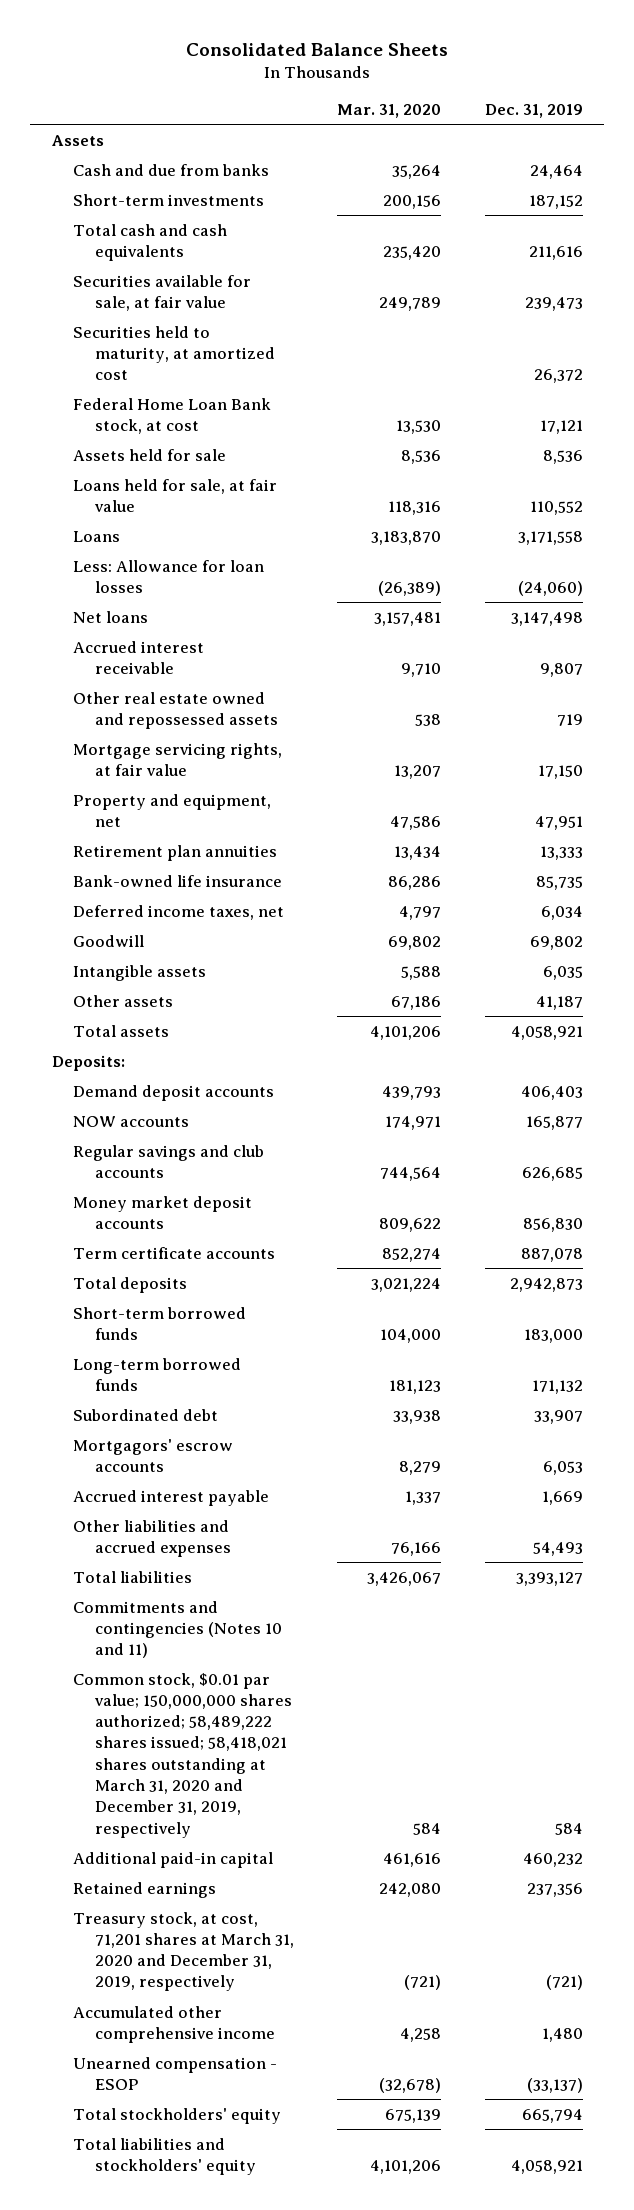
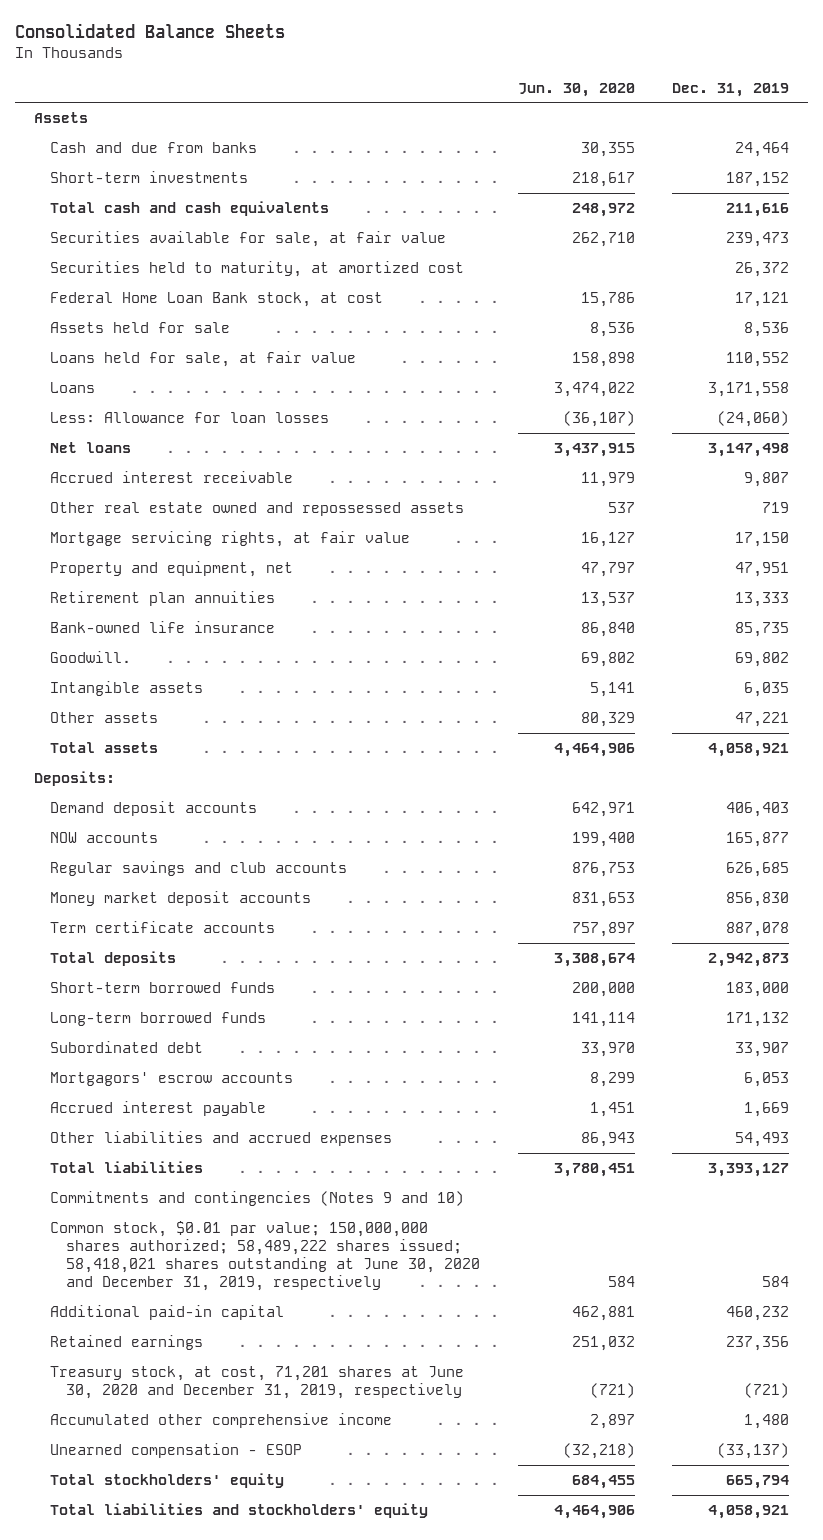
[337,104,442,119] Mar. 31, 2020 -> none
none -> [517,82,635,97] Jun. 30, 2020
[73,904,285,920] Deferred income taxes, net -> none
[73,934,145,947] Goodwill -> [49,651,131,664] Goodwill.
[535,995,583,1010] 41,187 -> [735,712,790,728] 47,221
[73,1600,283,1659] Commitments and contingencies (Notes 10 and 11) -> [49,1191,464,1207] Commitments and contingencies (Notes 9 and 10)
[73,1672,293,1838] Common stock, $0.01 par value; 150,000,000 shares authorized; 58,489,222 shares issued; 58,418,021 shares outstanding at March 31, 2020 and December 31, 2019, respectively -> [49,1221,481,1292] Common stock, $0.01 par value; 150,000,000 shares authorized; 58,489,222 shares issued; 58,418,021 shares outstanding at June 30, 2020 and December 31, 2019, respectively
[73,1911,295,1992] Treasury stock, at cost, 71,201 shares at March 31, 2020 and December 31, 2019, respectively -> [49,1366,464,1400] Treasury stock, at cost, 71,201 shares at June 30, 2020 and December 31, 2019, respectively

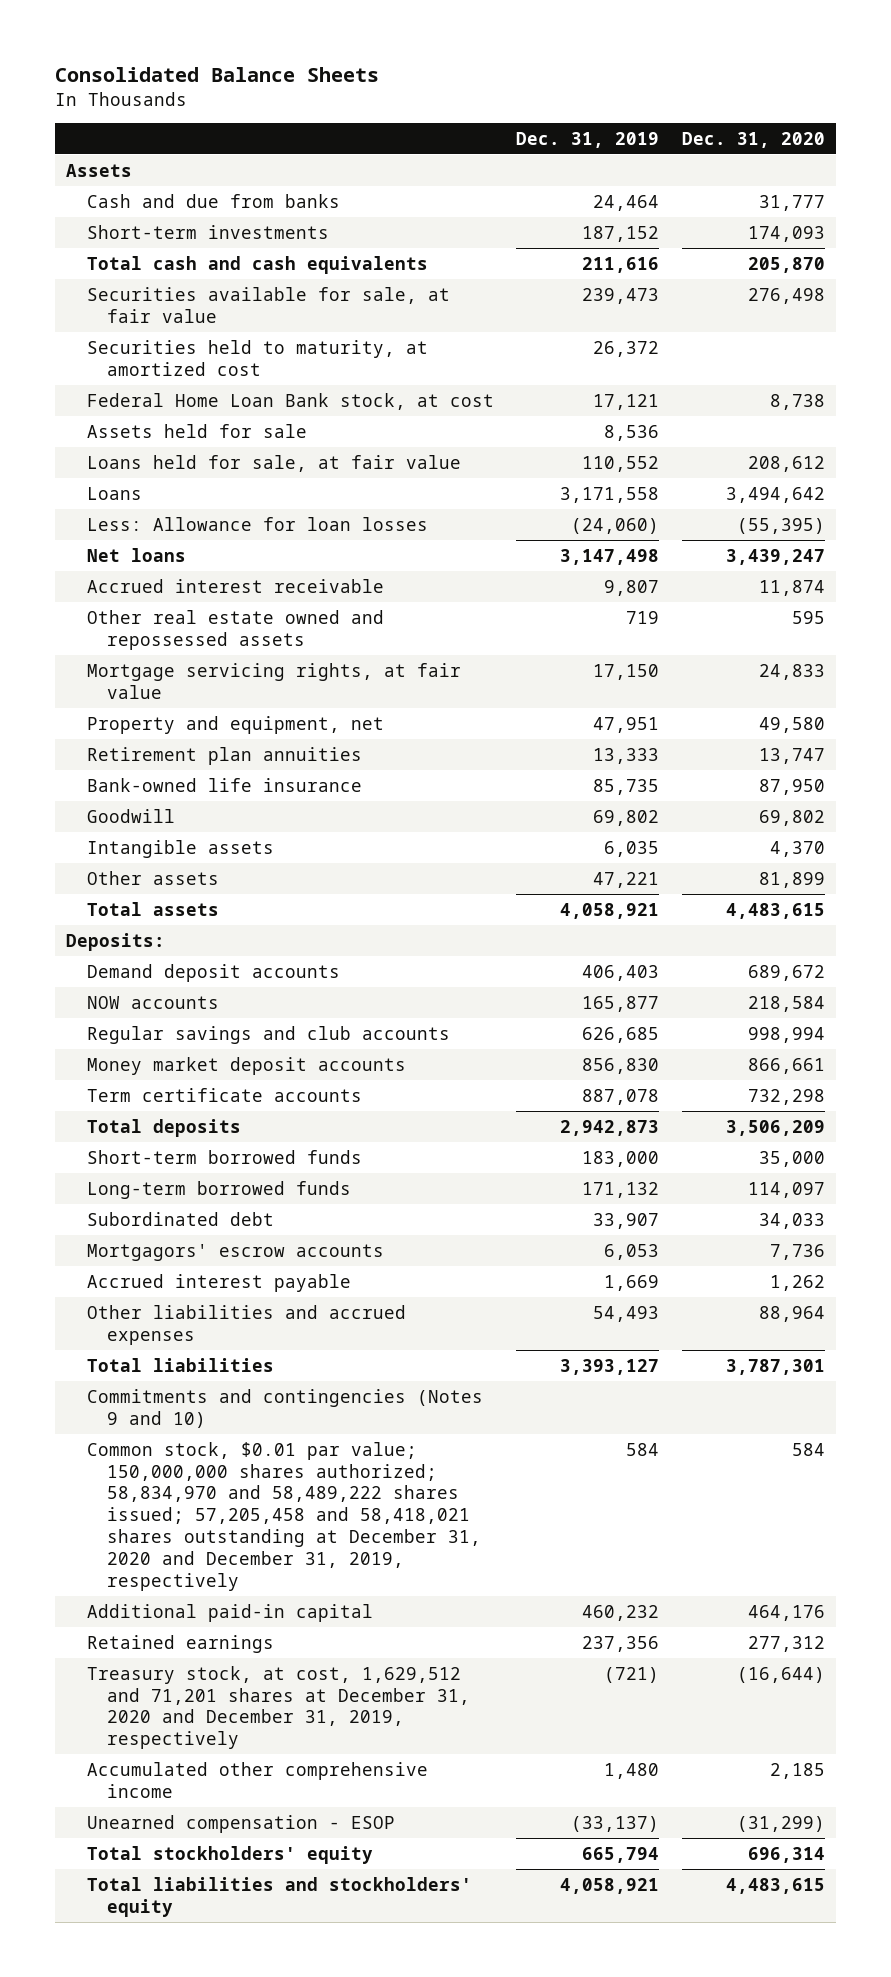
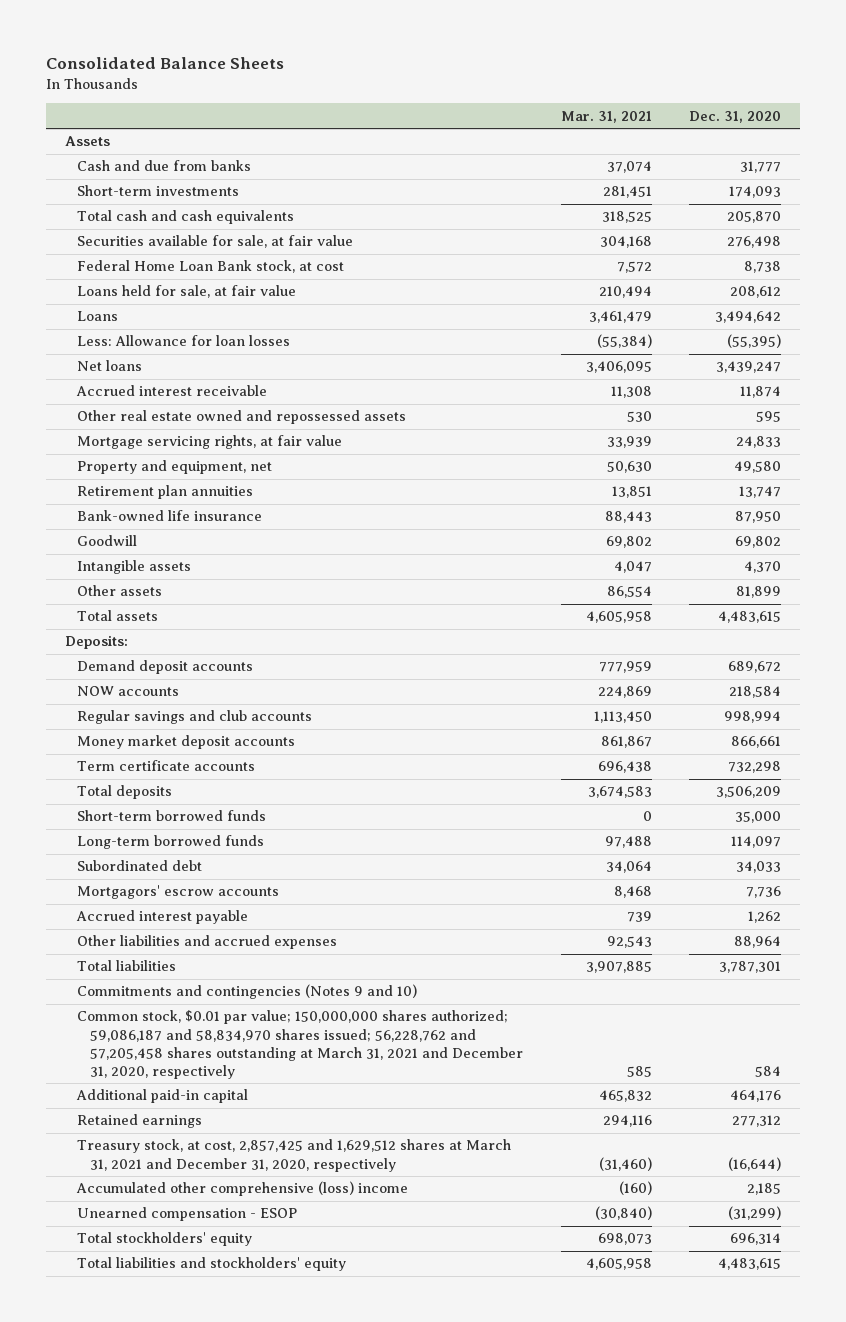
[516,131,660,148] Dec. 31, 2019 -> none
none -> [560,110,652,123] Mar. 31, 2021
[86,339,428,376] Securities held to maturity, at amortized cost -> none
[86,423,307,438] Assets held for sale -> none
[86,1441,482,1591] Common stock, $0.01 par value; 150,000,000 shares authorized; 58,834,970 and 58,489,222 shares issued; 57,205,458 and 58,418,021 shares outstanding at December 31, 2020 and December 31, 2019, respectively -> [77,1010,523,1079] Common stock, $0.01 par value; 150,000,000 shares authorized; 59,086,187 and 58,834,970 shares issued; 56,228,762 and 57,205,458 shares outstanding at March 31, 2021 and December 31, 2020, respectively
[86,1665,471,1750] Treasury stock, at cost, 1,629,512 and 71,201 shares at December 31, 2020 and December 31, 2019, respectively -> [77,1139,512,1172] Treasury stock, at cost, 2,857,425 and 1,629,512 shares at March 31, 2021 and December 31, 2020, respectively
[86,1761,428,1798] Accumulated other comprehensive income -> [76,1181,409,1197] Accumulated other comprehensive (loss) income

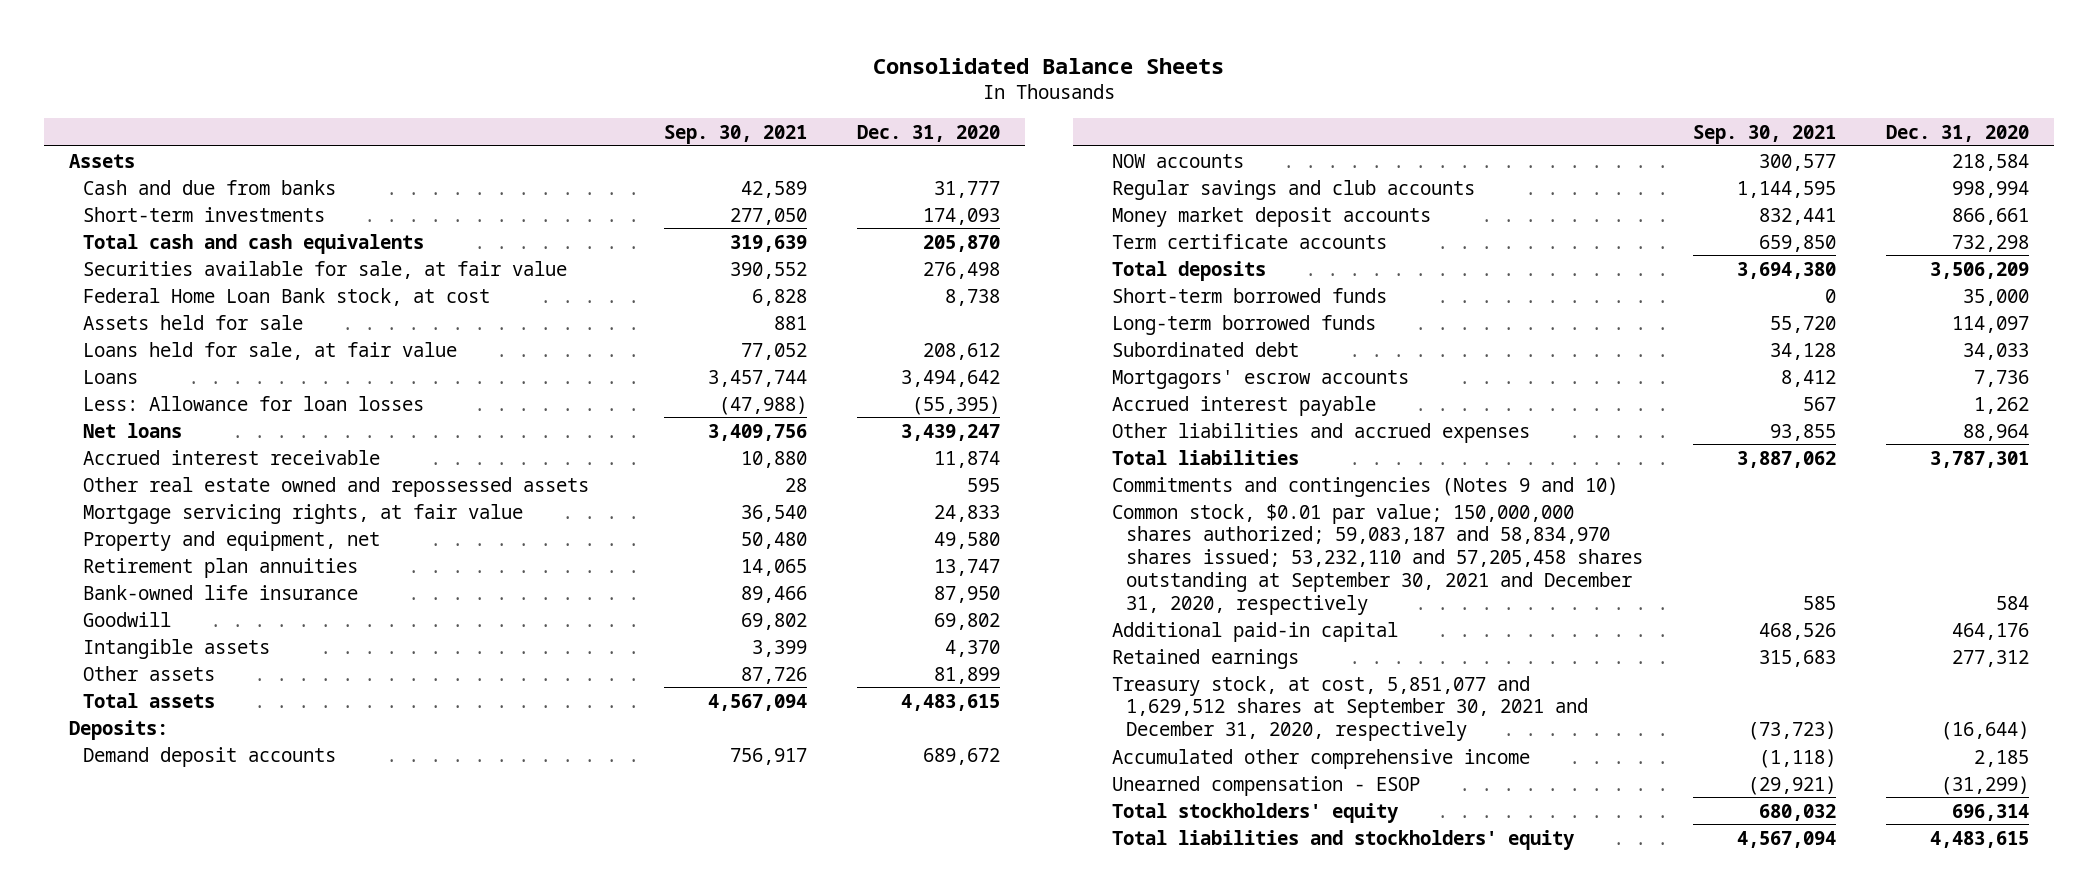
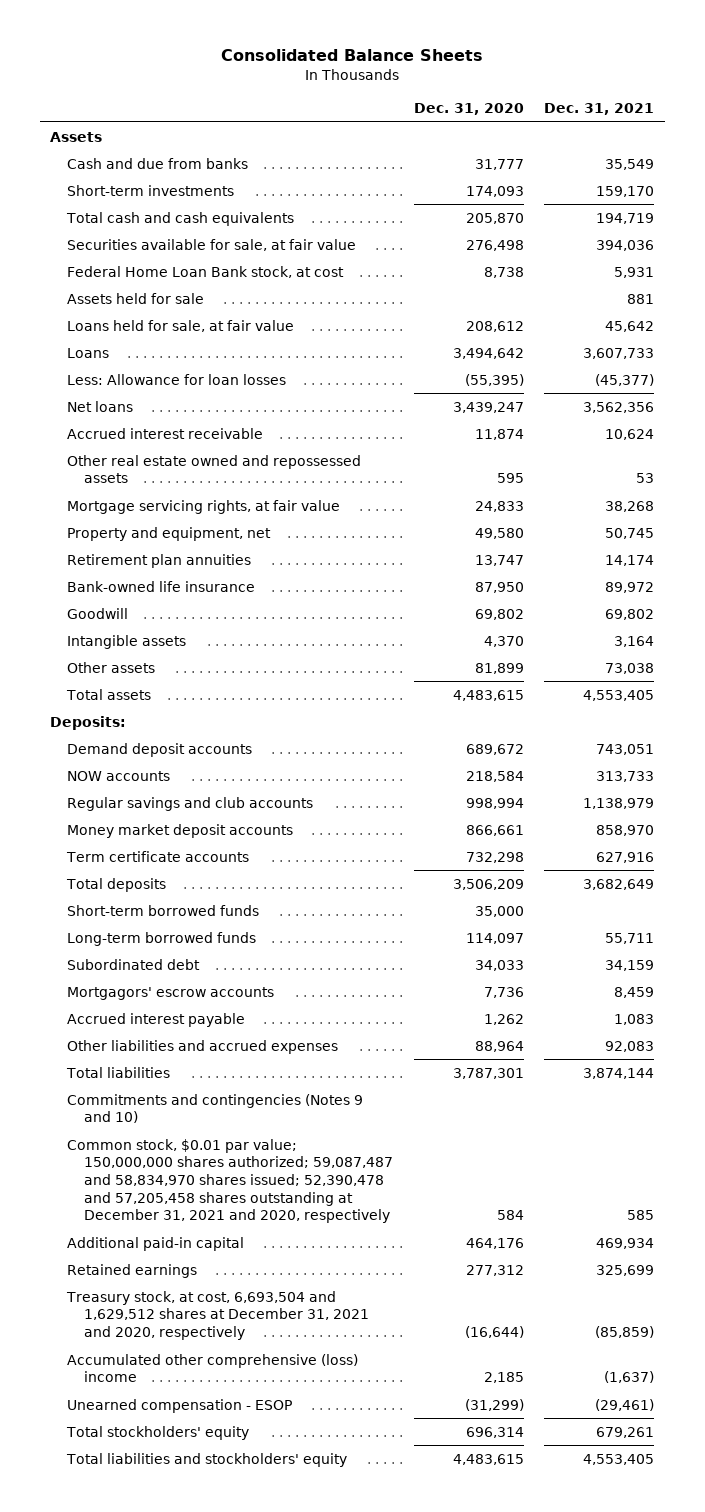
[664,125,808,145] Sep. 30, 2021 -> none
none -> [544,103,655,116] Dec. 31, 2021
[1112,503,1644,615] Common stock, $0.01 par value; 150,000,000 shares authorized; 59,083,187 and 58,834,970 shares issued; 53,232,110 and 57,205,458 shares outstanding at September 30, 2021 and December 31, 2020, respectively -> [66,1138,393,1224] Common stock, $0.01 par value; 150,000,000 shares authorized; 59,087,487 and 58,834,970 shares issued; 52,390,478 and 57,205,458 shares outstanding at December 31, 2021 and 2020, respectively
[1112,675,1589,742] Treasury stock, at cost, 5,851,077 and 1,629,512 shares at September 30, 2021 and December 31, 2020, respectively -> [65,1290,369,1340] Treasury stock, at cost, 6,693,504 and 1,629,512 shares at December 31, 2021 and 2020, respectively
[1112,748,1531,769] Accumulated other comprehensive income -> [66,1353,358,1383] Accumulated other comprehensive (loss) income

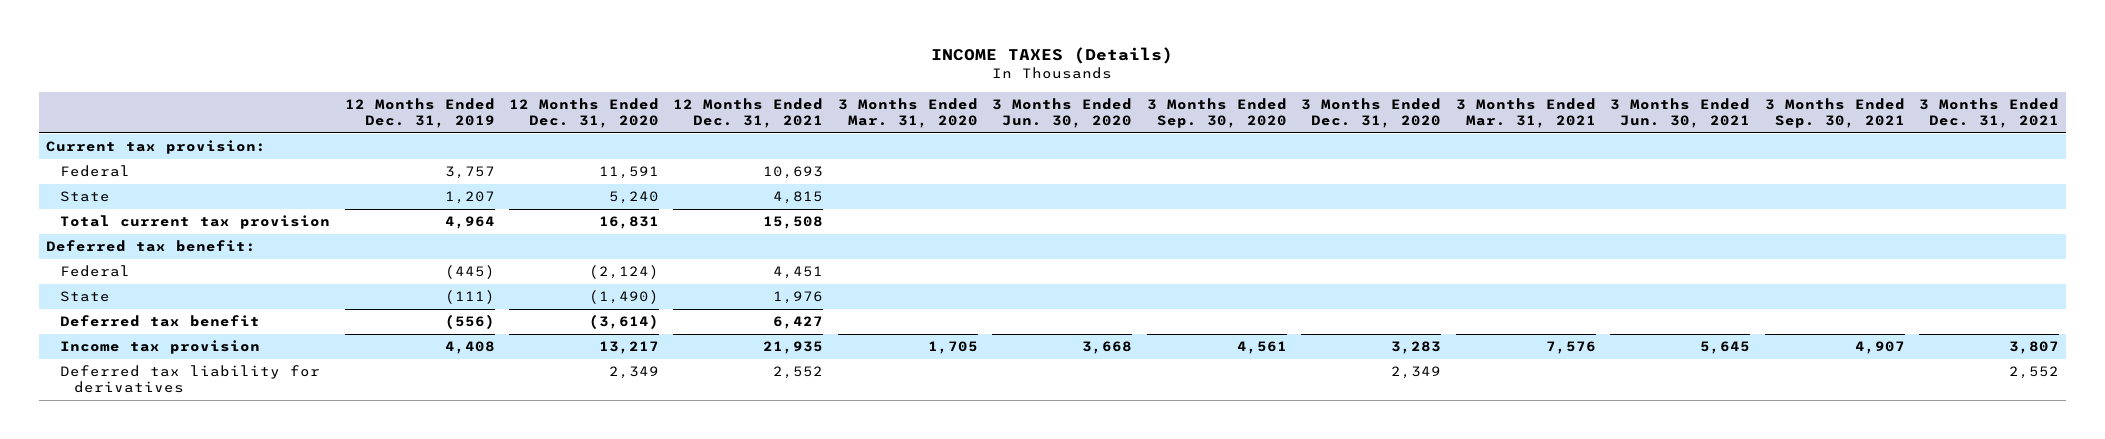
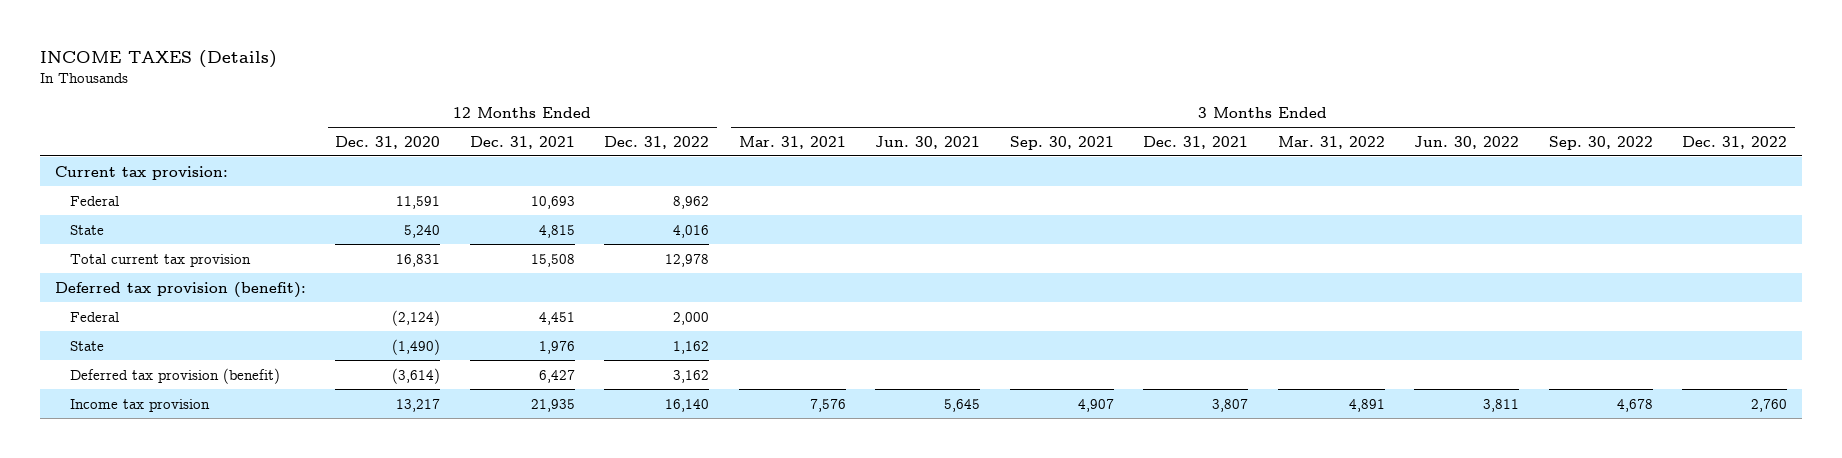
[344,97,495,128] 12 Months Ended Dec. 31, 2019 -> none
[837,97,978,128] 3 Months Ended Mar. 31, 2020 -> none
[992,97,1133,128] 3 Months Ended Jun. 30, 2020 -> none
[1146,97,1287,128] 3 Months Ended Sep. 30, 2020 -> none
[1301,97,1442,128] 3 Months Ended Dec. 31, 2020 -> none
none -> [604,135,710,149] Dec. 31, 2022
none -> [1277,135,1385,149] Mar. 31, 2022
none -> [1414,135,1520,149] Jun. 30, 2022
none -> [1548,135,1653,150] Sep. 30, 2022
none -> [1682,135,1788,149] Dec. 31, 2022
[45,240,256,253] Deferred tax benefit: -> [54,281,306,298] Deferred tax provision (benefit):
[60,315,261,328] Deferred tax benefit -> [69,367,280,384] Deferred tax provision (benefit)
[60,365,321,394] Deferred tax liability for derivatives -> none

